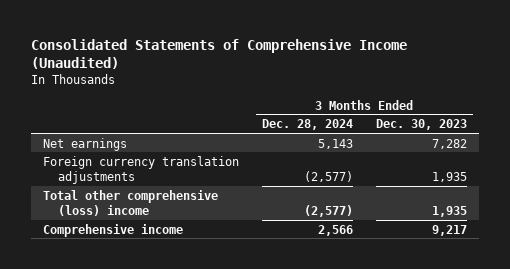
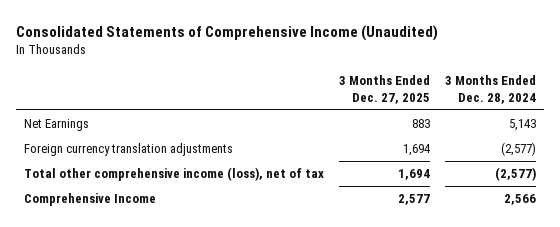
[375,119,467,131] Dec. 30, 2023 -> none
none -> [338,74,430,104] 3 Months Ended Dec. 27, 2025
[42,137,127,151] Net earnings -> [23,119,89,132] Net Earnings
[42,189,218,217] Total other comprehensive (loss) income -> [23,167,324,182] Total other comprehensive income (loss), net of tax
[42,223,183,237] Comprehensive income -> [23,193,156,207] Comprehensive Income

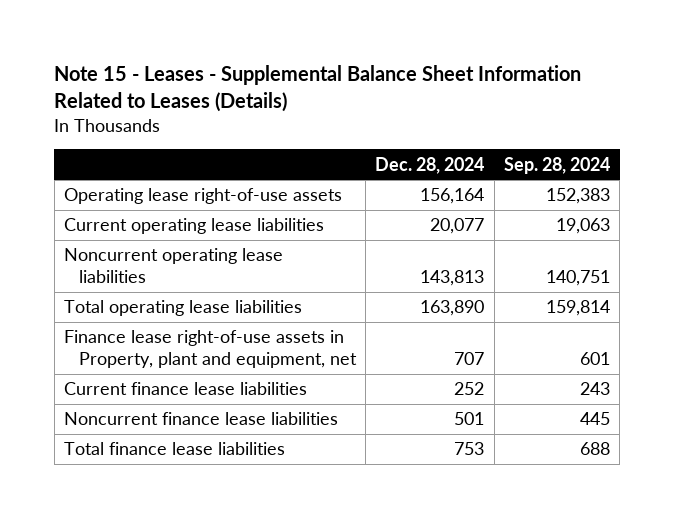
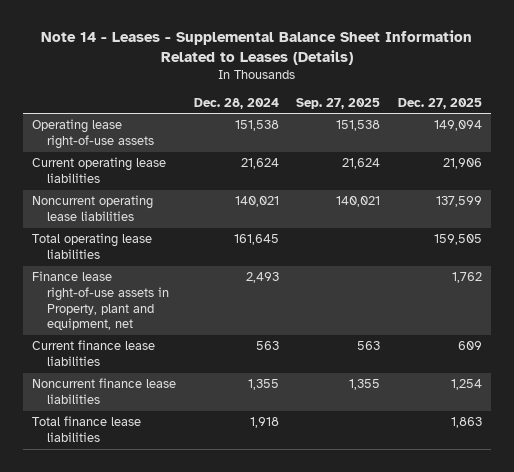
[54,65,582,113] Note 15 - Leases - Supplemental Balance Sheet Information Related to Leases (Details) -> [41,30,473,65] Note 14 - Leases - Supplemental Balance Sheet Information Related to Leases (Details)
[504,156,611,174] Sep. 28, 2024 -> none
none -> [296,97,381,109] Sep. 27, 2025
none -> [398,97,483,109] Dec. 27, 2025
[420,188,485,205] 156,164 -> [234,120,279,132] 151,538
[430,218,485,235] 20,077 -> [240,158,279,170] 21,624
[420,270,485,287] 143,813 -> [234,196,279,208] 140,021
[420,300,485,317] 163,890 -> [233,234,279,246] 161,645
[454,352,485,366] 707 -> [245,272,279,284] 2,493
[454,382,485,396] 252 -> [255,341,279,351] 563
[454,412,485,426] 501 -> [247,379,279,391] 1,355
[454,442,485,456] 753 -> [249,417,279,429] 1,918

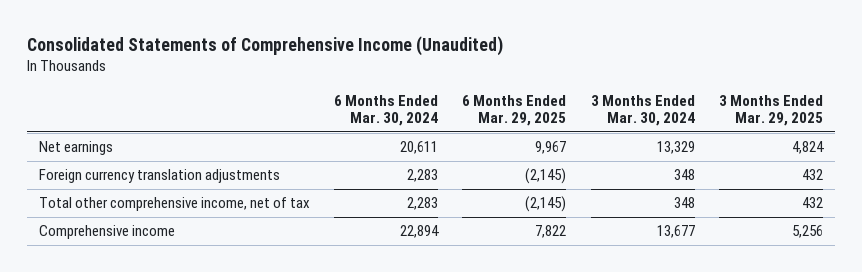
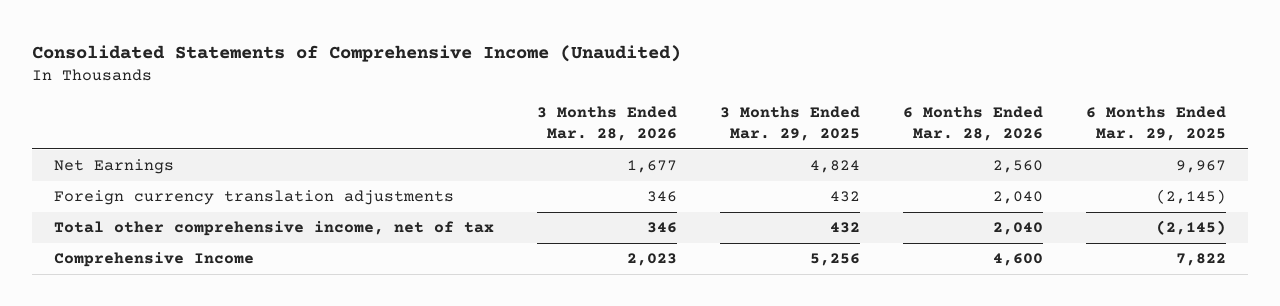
[334,94,439,127] 6 Months Ended Mar. 30, 2024 -> none
[590,94,695,127] 3 Months Ended Mar. 30, 2024 -> none
none -> [536,106,677,141] 3 Months Ended Mar. 28, 2026
none -> [903,106,1044,141] 6 Months Ended Mar. 28, 2026
[39,141,114,156] Net earnings -> [53,159,174,175] Net Earnings
[39,225,176,240] Comprehensive income -> [53,252,254,268] Comprehensive Income

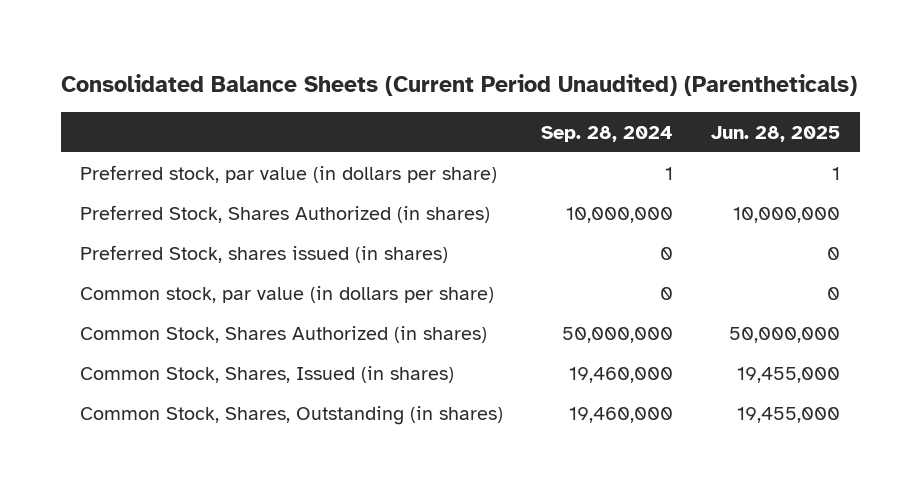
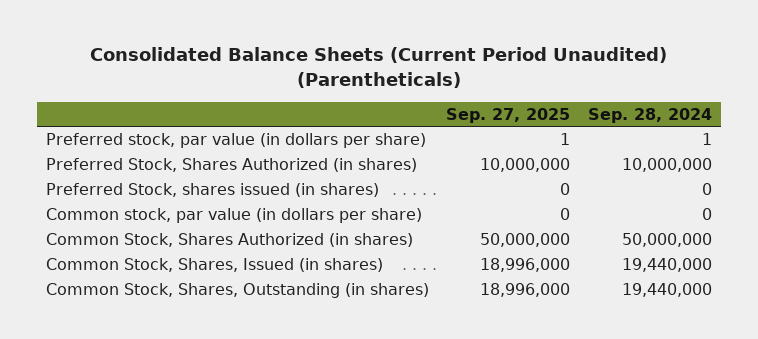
[711,125,841,142] Jun. 28, 2025 -> none
none -> [446,107,571,123] Sep. 27, 2025
[569,366,674,383] 19,460,000 -> [621,258,712,273] 19,440,000
[569,406,674,423] 19,460,000 -> [621,283,712,298] 19,440,000

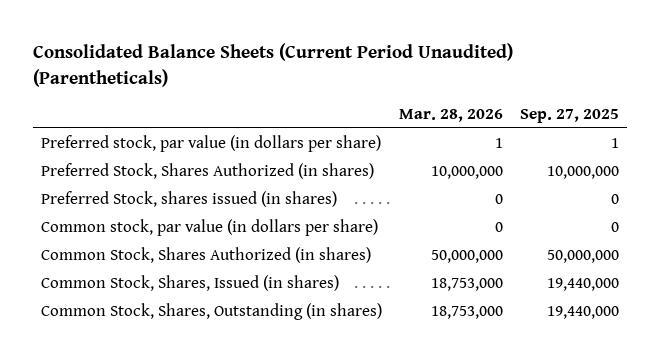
[587,107,712,123] Sep. 28, 2024 -> none
none -> [398,109,503,123] Mar. 28, 2026
[480,258,571,273] 18,996,000 -> [546,278,619,292] 19,440,000
[480,283,571,298] 18,996,000 -> [546,306,619,320] 19,440,000

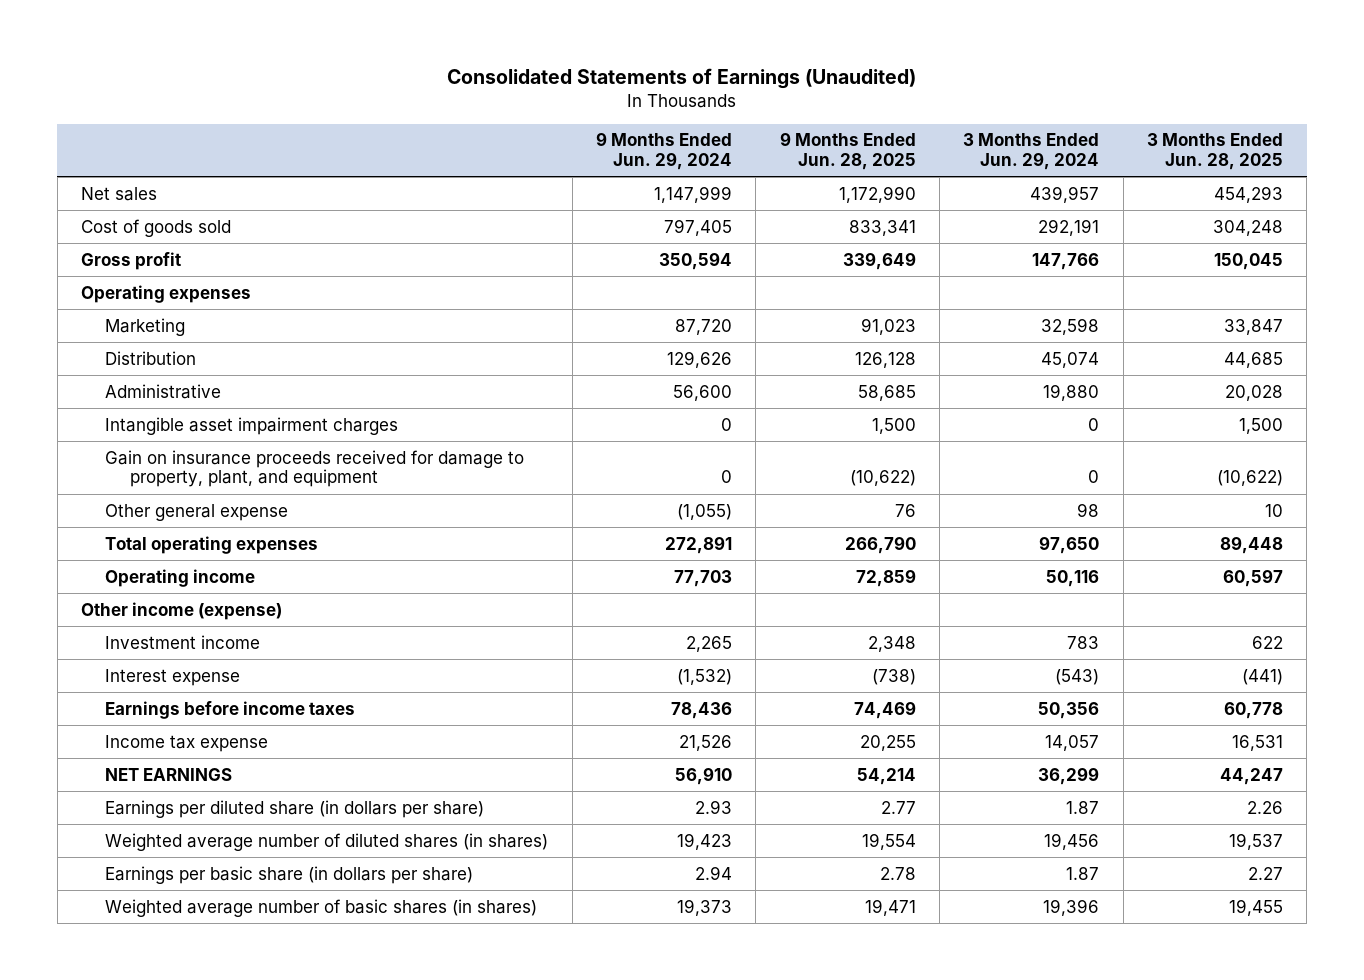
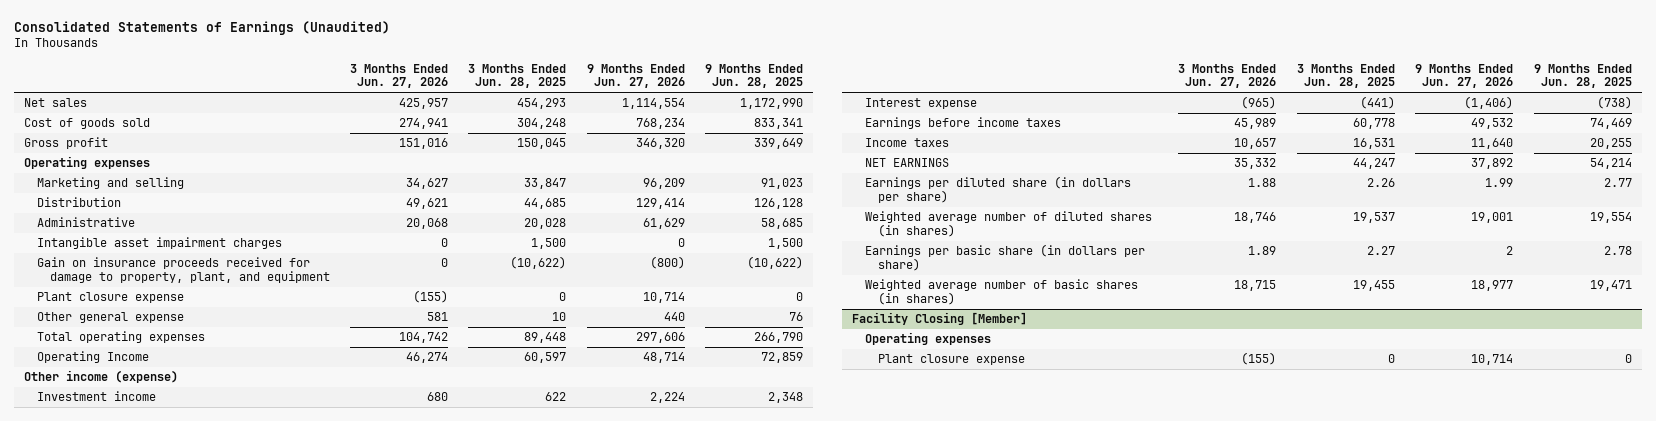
[596,132,733,171] 9 Months Ended Jun. 29, 2024 -> none
[963,133,1100,171] 3 Months Ended Jun. 29, 2024 -> none
none -> [349,63,448,89] 3 Months Ended Jun. 27, 2026
none -> [586,63,685,89] 9 Months Ended Jun. 27, 2026
[105,317,186,336] Marketing -> [36,177,184,190] Marketing and selling
none -> [36,292,184,304] Plant closure expense
[105,568,256,587] Operating income -> [36,351,149,364] Operating Income
[105,734,269,752] Income tax expense -> [865,138,950,148] Income taxes
none -> [852,312,1028,326] Facility Closing [Member]
none -> [865,332,992,346] Operating expenses
none -> [877,354,1025,366] Plant closure expense

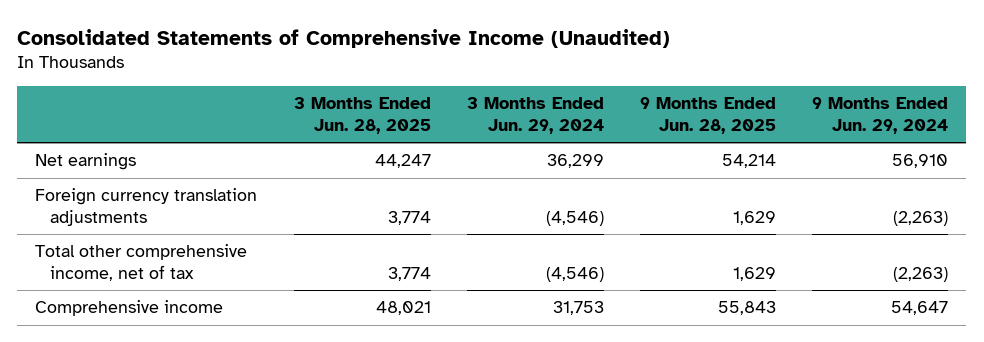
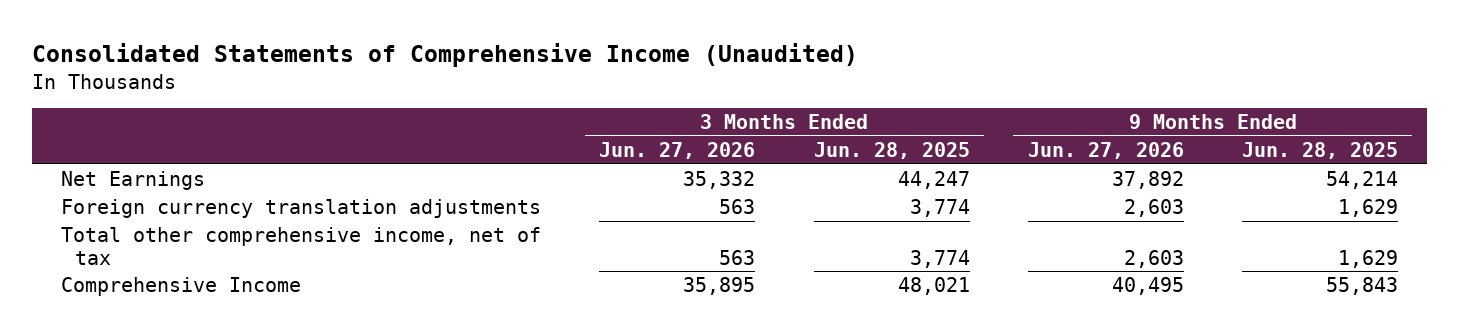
[466,97,604,135] 3 Months Ended Jun. 29, 2024 -> none
[812,97,949,135] 9 Months Ended Jun. 29, 2024 -> none
none -> [599,141,756,159] Jun. 27, 2026
none -> [1027,141,1184,159] Jun. 27, 2026
[35,153,137,171] Net earnings -> [61,170,206,190] Net Earnings
[35,300,224,317] Comprehensive income -> [61,276,302,296] Comprehensive Income

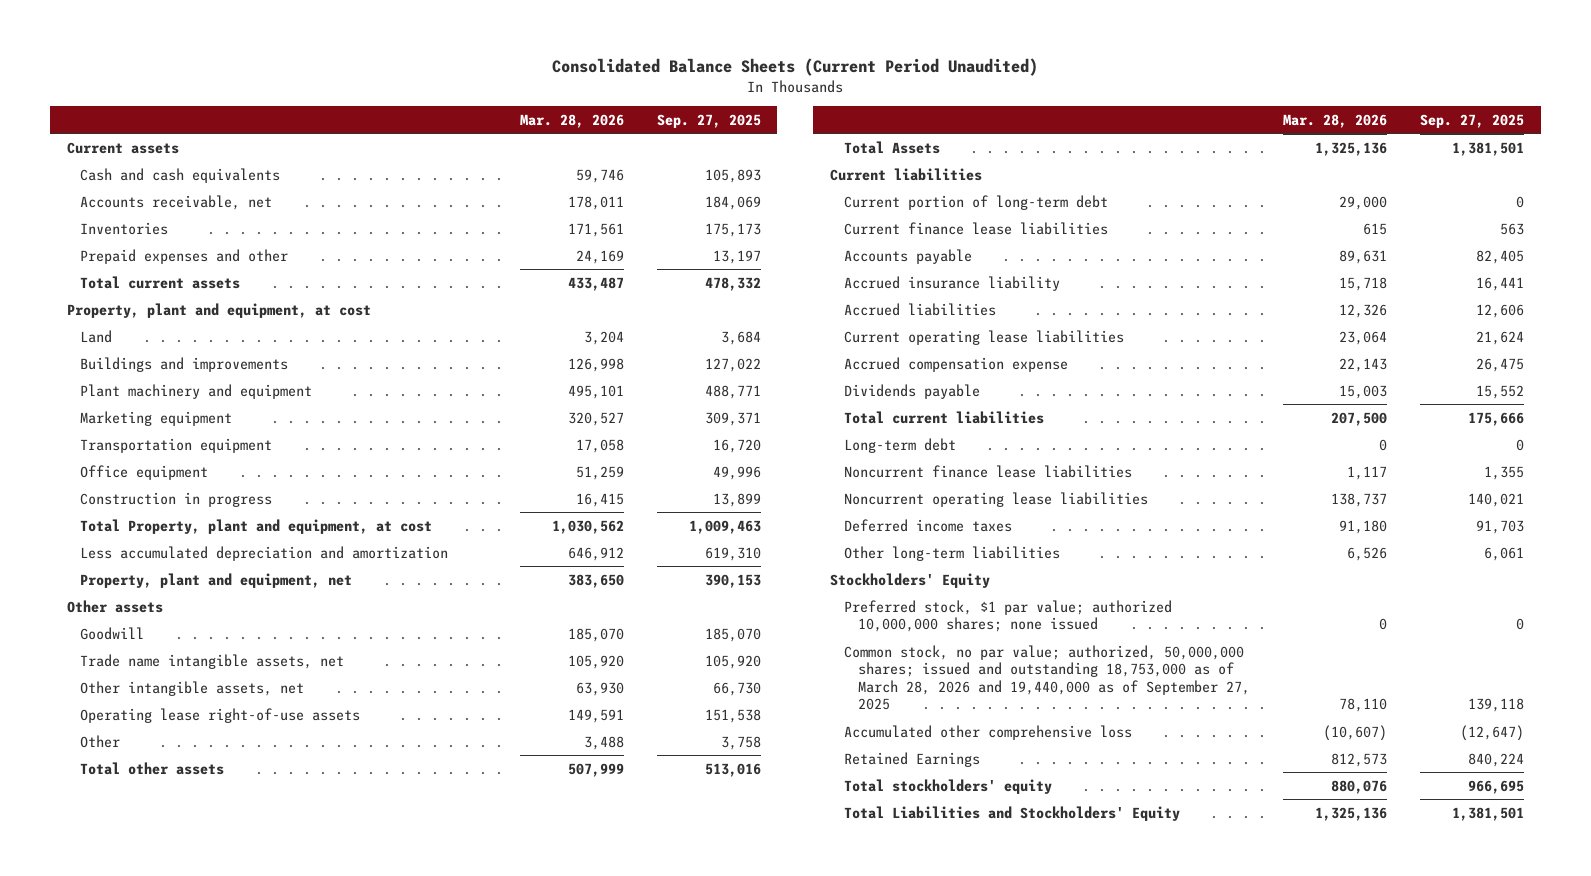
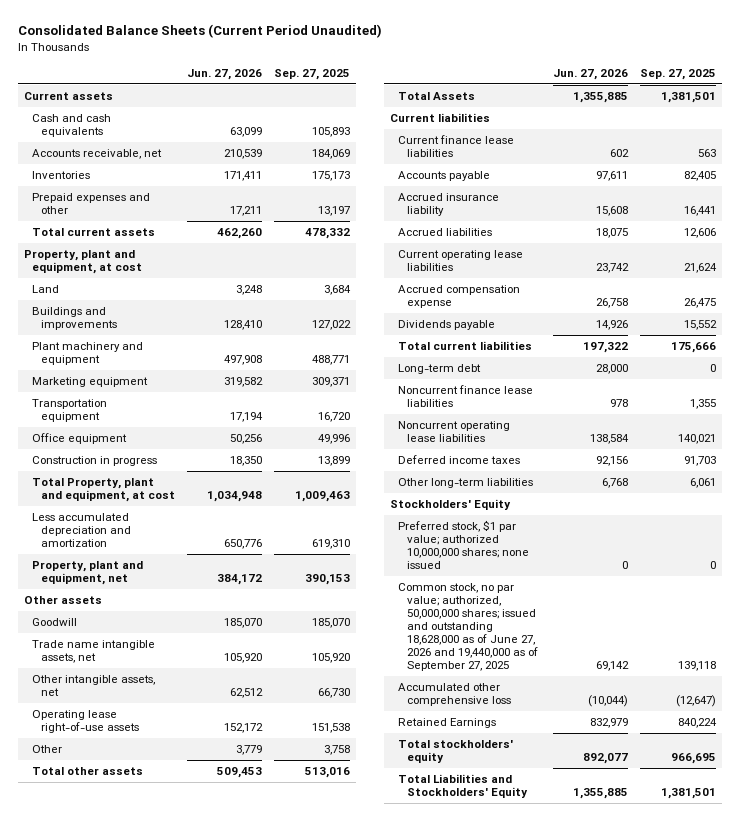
[519,113,624,128] Mar. 28, 2026 -> none
none -> [186,68,262,80] Jun. 27, 2026
[843,194,1108,210] Current portion of long-term debt -> none
[843,644,1250,711] Common stock, no par value; authorized, 50,000,000 shares; issued and outstanding 18,753,000 as of March 28, 2026 and 19,440,000 as of September 27, 2025 -> [398,582,538,671] Common stock, no par value; authorized, 50,000,000 shares; issued and outstanding 18,628,000 as of June 27, 2026 and 19,440,000 as of September 27, 2025

